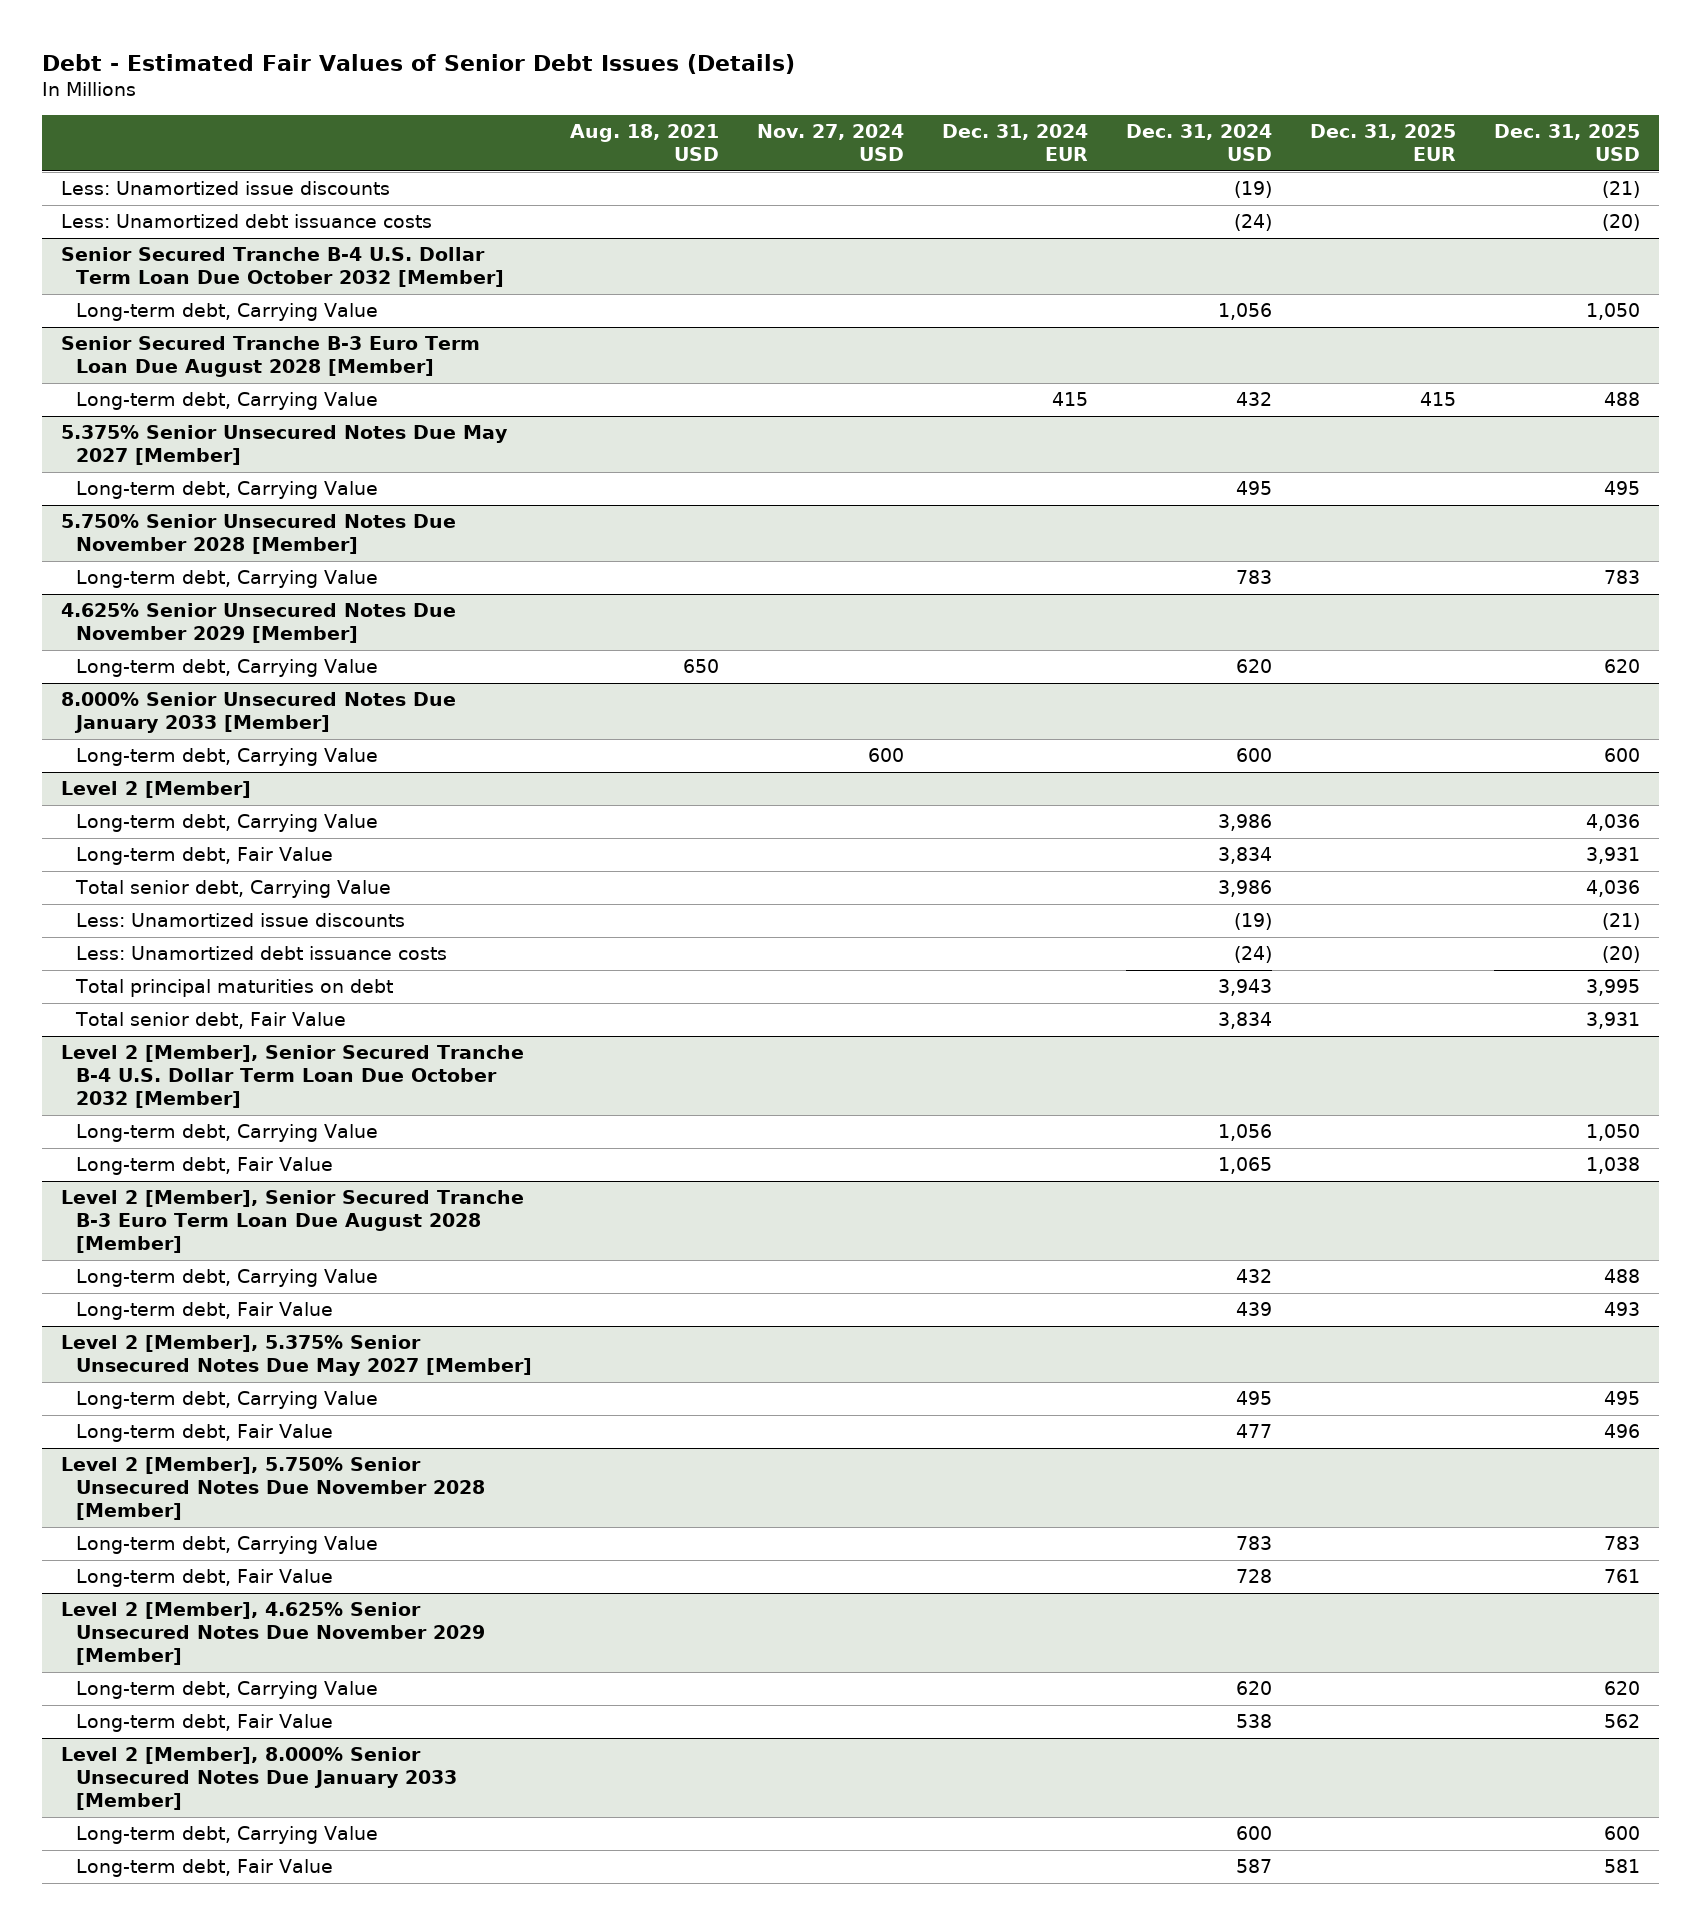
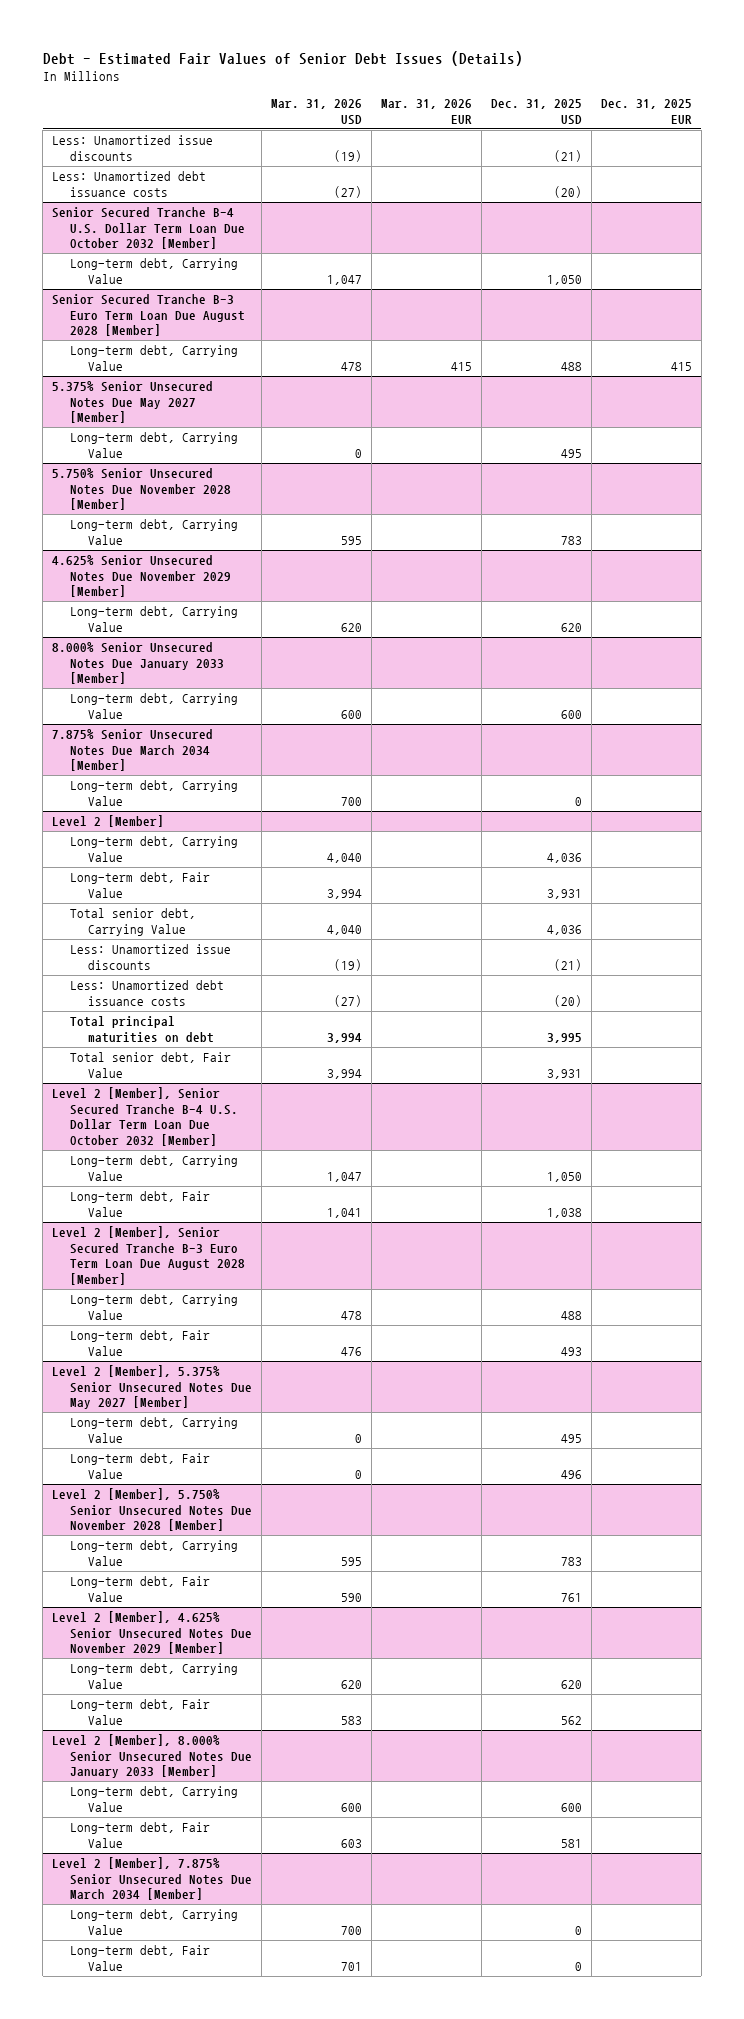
[569,124,719,161] Aug. 18, 2021 USD -> none
[756,124,904,161] Nov. 27, 2024 USD -> none
[941,124,1088,161] Dec. 31, 2024 EUR -> none
[1125,124,1272,161] Dec. 31, 2024 USD -> none
none -> [270,99,362,125] Mar. 31, 2026 USD
none -> [380,99,472,124] Mar. 31, 2026 EUR
none -> [52,729,214,772] 7.875% Senior Unsecured Notes Due March 2034 [Member]
none -> [69,780,238,806] Long-term debt, Carrying Value
none -> [52,1857,252,1901] Level 2 [Member], 7.875% Senior Unsecured Notes Due March 2034 [Member]
none -> [69,1909,238,1935] Long-term debt, Carrying Value
none -> [69,1945,210,1971] Long-term debt, Fair Value

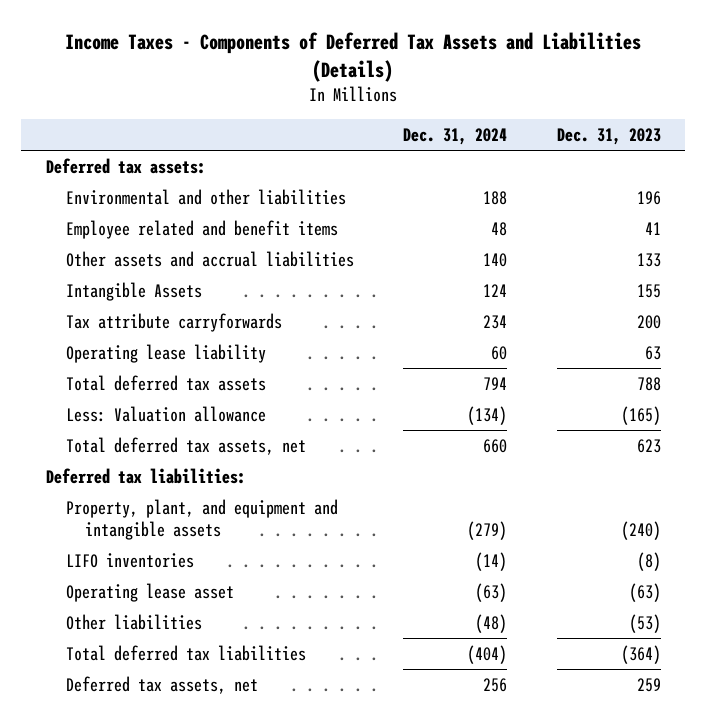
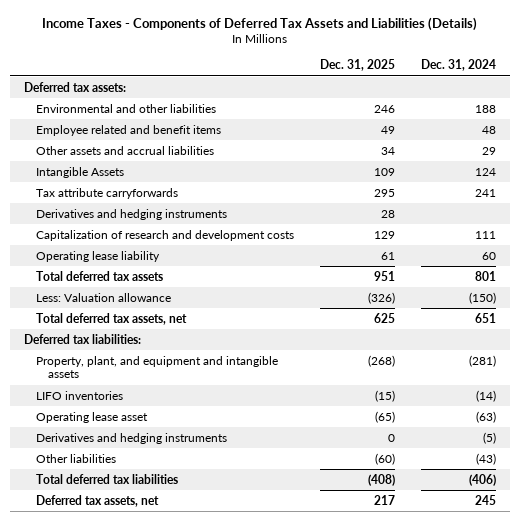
[556,127,661,145] Dec. 31, 2023 -> none
none -> [320,59,396,72] Dec. 31, 2025
[483,252,508,267] 140 -> [482,146,497,155] 29
[483,314,508,329] 234 -> [475,188,497,197] 241
none -> [35,208,227,220] Derivatives and hedging instruments
none -> [35,229,294,241] Capitalization of research and development costs
[483,376,508,390] 794 -> [475,270,497,281] 801
[467,405,508,425] (134) -> [469,291,497,304] (150)
[483,438,508,453] 660 -> [475,312,497,323] 651
[467,520,508,540] (279) -> [469,354,497,367] (281)
none -> [35,432,227,444] Derivatives and hedging instruments
[475,613,508,633] (48) -> [476,452,497,465] (43)
[467,644,508,664] (404) -> [469,473,497,486] (406)
[483,677,508,692] 256 -> [475,494,497,505] 245

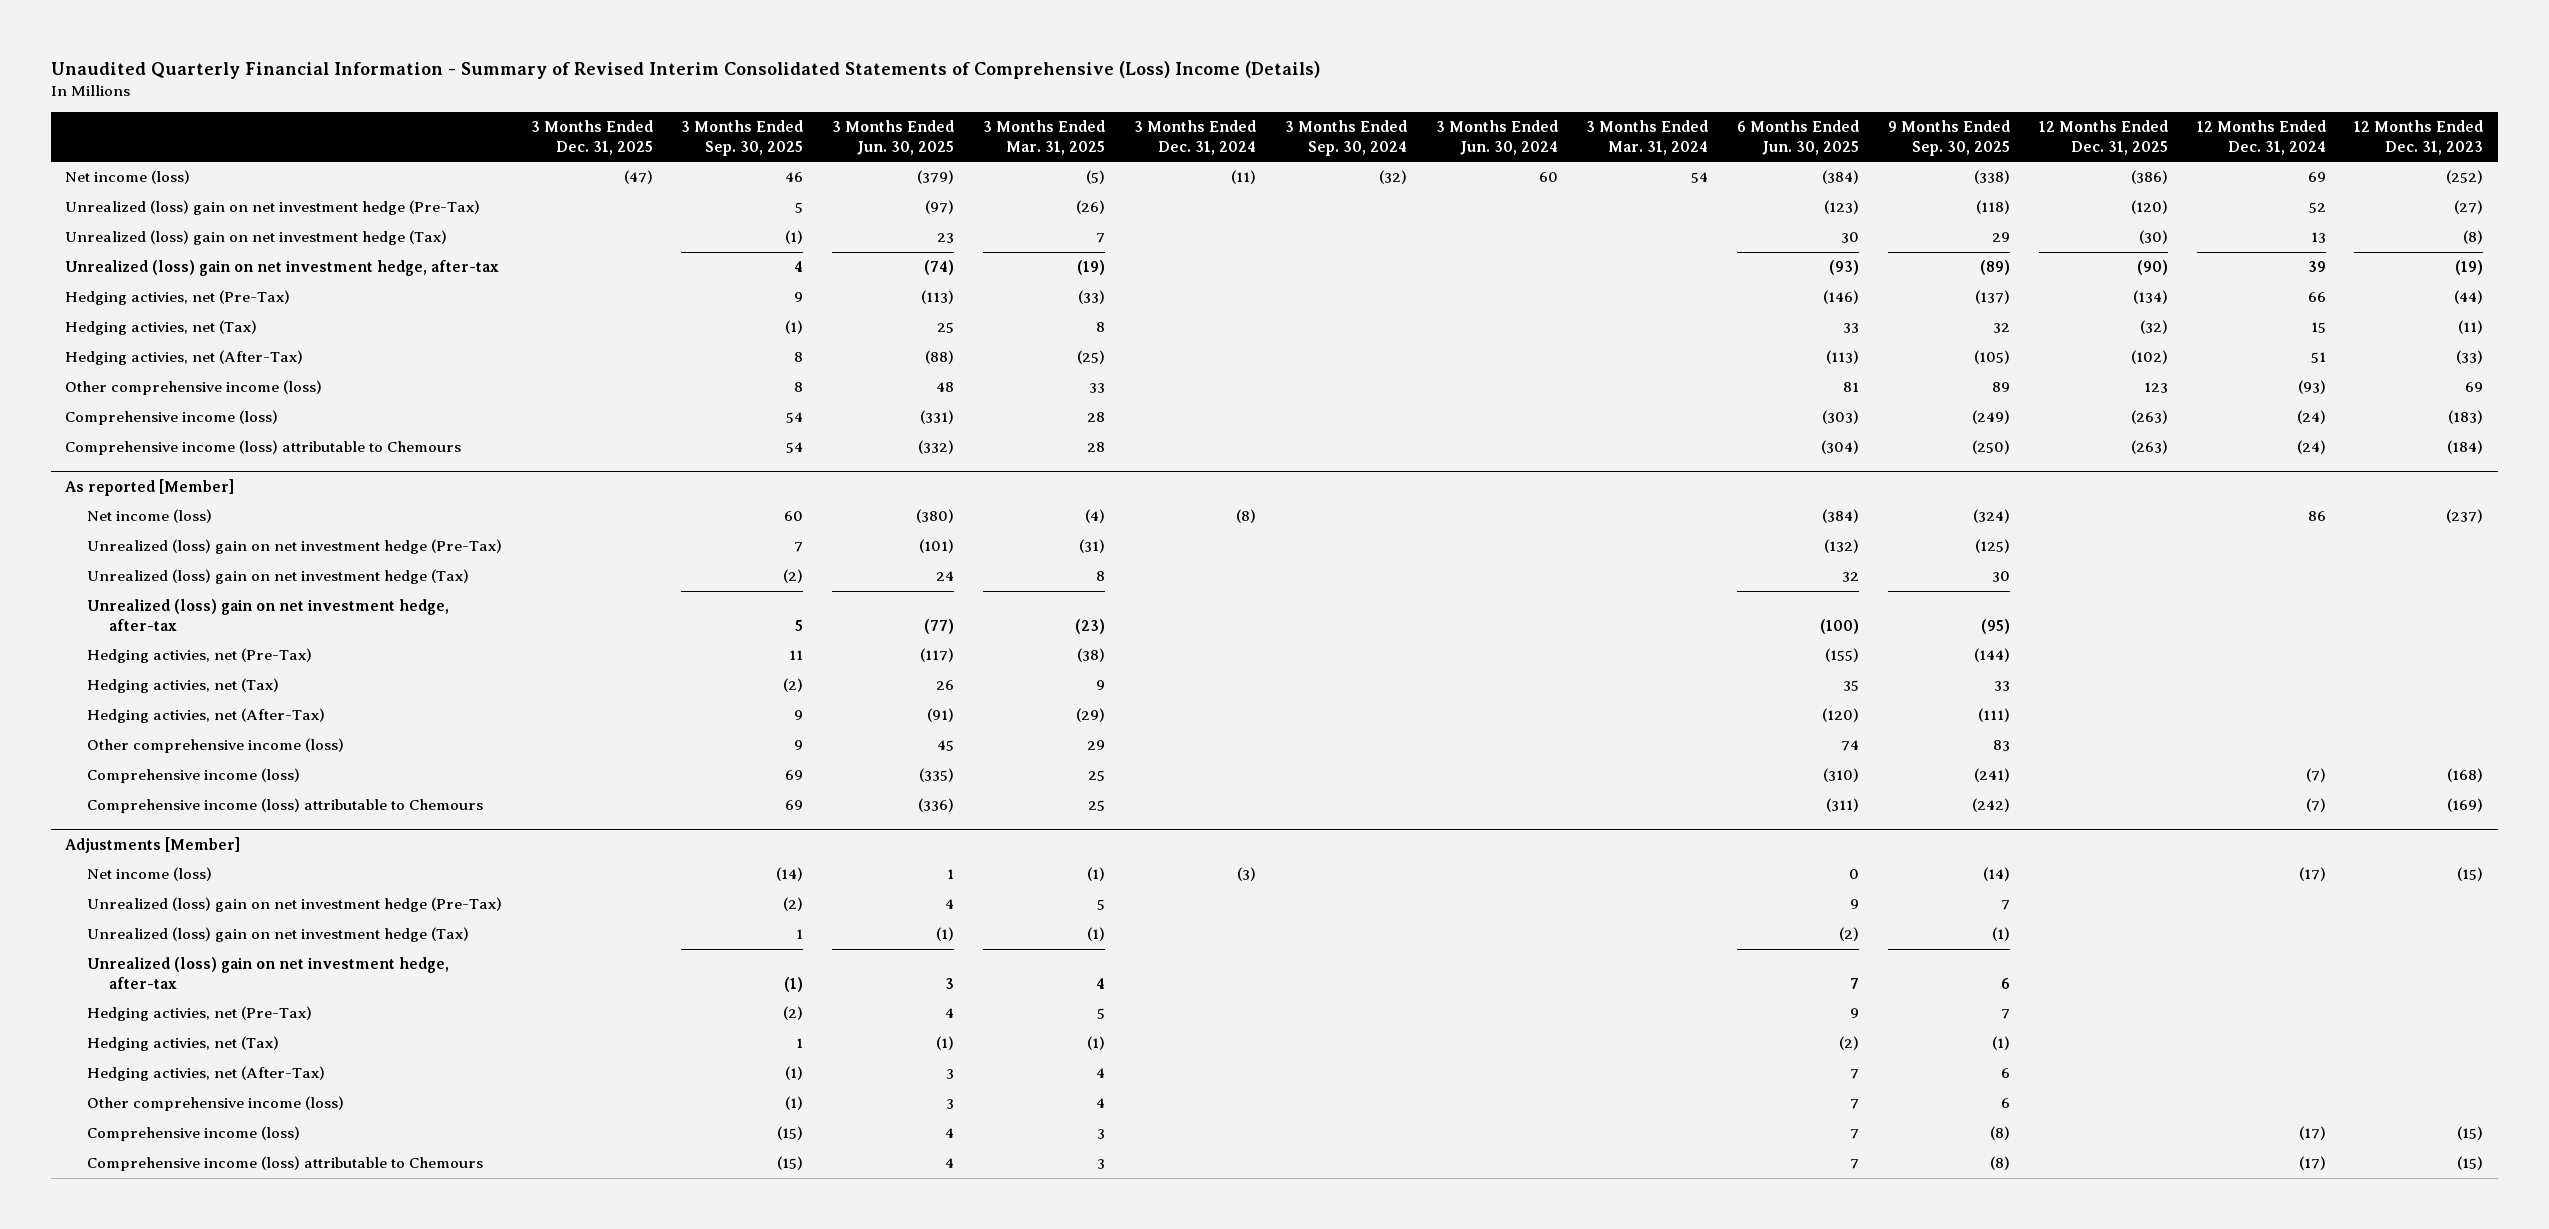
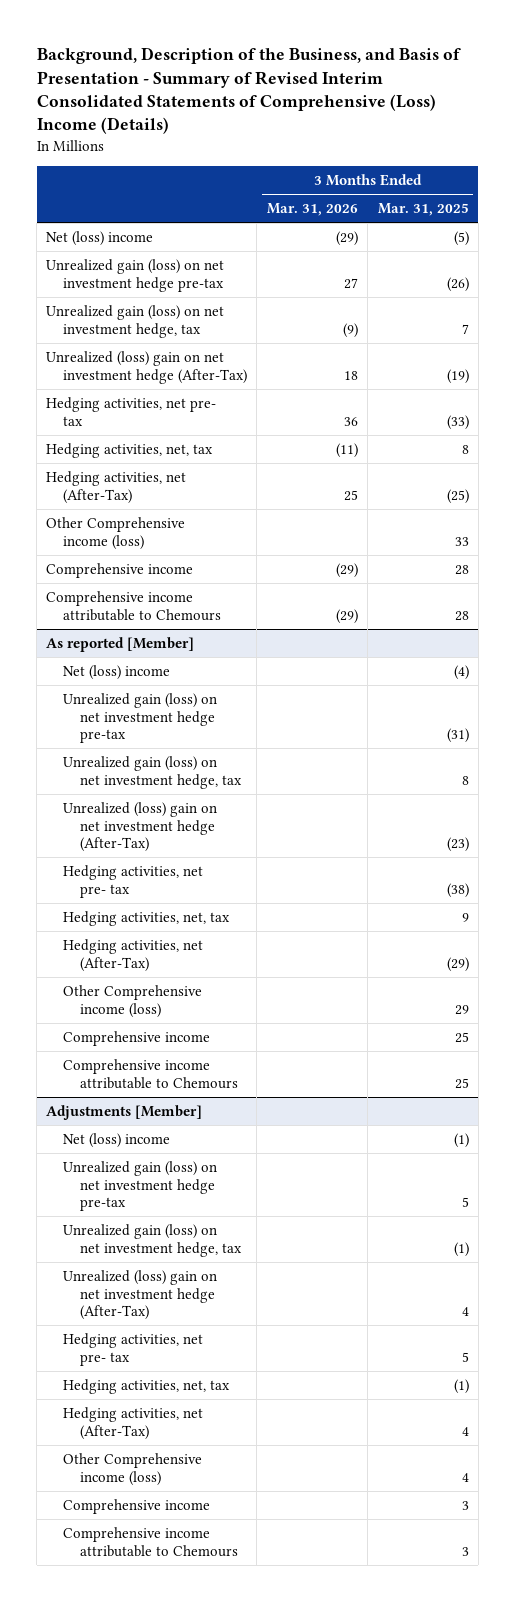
[50,61,1320,80] Unaudited Quarterly Financial Information - Summary of Revised Interim Consolidated Statements of Comprehensive (Loss) Income (Details) -> [36,47,461,135] Background, Description of the Business, and Basis of Presentation - Summary of Revised Interim Consolidated Statements of Comprehensive (Loss) Income (Details)
[530,120,653,155] 3 Months Ended Dec. 31, 2025 -> none
[681,120,804,156] 3 Months Ended Sep. 30, 2025 -> none
[832,120,955,155] 3 Months Ended Jun. 30, 2025 -> none
[1133,120,1256,155] 3 Months Ended Dec. 31, 2024 -> none
[1284,120,1407,156] 3 Months Ended Sep. 30, 2024 -> none
[1435,120,1558,155] 3 Months Ended Jun. 30, 2024 -> none
[1586,120,1709,155] 3 Months Ended Mar. 31, 2024 -> none
[1737,120,1860,155] 6 Months Ended Jun. 30, 2025 -> none
[1887,120,2010,156] 9 Months Ended Sep. 30, 2025 -> none
[2038,120,2168,155] 12 Months Ended Dec. 31, 2025 -> none
[2196,120,2326,155] 12 Months Ended Dec. 31, 2024 -> none
[2354,120,2484,155] 12 Months Ended Dec. 31, 2023 -> none
none -> [266,203,358,217] Mar. 31, 2026
[65,170,191,185] Net income (loss) -> [46,230,154,246] Net (loss) income
[65,200,481,216] Unrealized (loss) gain on net investment hedge (Pre-Tax) -> [46,258,225,292] Unrealized gain (loss) on net investment hedge pre-tax
[65,230,448,246] Unrealized (loss) gain on net investment hedge (Tax) -> [46,304,225,338] Unrealized gain (loss) on net investment hedge, tax
[65,260,500,277] Unrealized (loss) gain on net investment hedge, after-tax -> [46,350,248,384] Unrealized (loss) gain on net investment hedge (After-Tax)
[65,290,291,306] Hedging activies, net (Pre-Tax) -> [46,396,217,426] Hedging activities, net pre- tax
[65,320,258,336] Hedging activies, net (Tax) -> [46,442,214,458] Hedging activities, net, tax
[65,350,304,366] Hedging activies, net (After-Tax) -> [46,470,187,504] Hedging activities, net (After-Tax)
[65,380,323,396] Other comprehensive income (loss) -> [46,516,186,550] Other Comprehensive income (loss)
[65,410,279,426] Comprehensive income (loss) -> [46,562,194,578] Comprehensive income
[65,440,462,456] Comprehensive income (loss) attributable to Chemours -> [46,590,222,621] Comprehensive income attributable to Chemours
[86,509,212,524] Net income (loss) -> [63,664,171,680] Net (loss) income
[86,539,502,555] Unrealized (loss) gain on net investment hedge (Pre-Tax) -> [63,692,218,744] Unrealized gain (loss) on net investment hedge pre-tax
[86,569,469,585] Unrealized (loss) gain on net investment hedge (Tax) -> [63,755,242,789] Unrealized gain (loss) on net investment hedge, tax
[86,599,449,631] Unrealized (loss) gain on net investment hedge, after-tax -> [63,801,218,853] Unrealized (loss) gain on net investment hedge (After-Tax)
[86,648,312,664] Hedging activies, net (Pre-Tax) -> [63,864,204,898] Hedging activities, net pre- tax
[86,678,279,694] Hedging activies, net (Tax) -> [63,910,231,926] Hedging activities, net, tax
[86,708,325,724] Hedging activies, net (After-Tax) -> [63,938,204,972] Hedging activities, net (After-Tax)
[86,738,344,754] Other comprehensive income (loss) -> [63,984,203,1018] Other Comprehensive income (loss)
[86,768,300,784] Comprehensive income (loss) -> [63,1030,211,1046] Comprehensive income
[86,798,483,814] Comprehensive income (loss) attributable to Chemours -> [63,1058,238,1089] Comprehensive income attributable to Chemours
[86,867,212,882] Net income (loss) -> [63,1132,171,1148] Net (loss) income
[86,897,502,913] Unrealized (loss) gain on net investment hedge (Pre-Tax) -> [63,1160,218,1212] Unrealized gain (loss) on net investment hedge pre-tax
[86,927,469,943] Unrealized (loss) gain on net investment hedge (Tax) -> [63,1223,242,1257] Unrealized gain (loss) on net investment hedge, tax
[86,957,449,989] Unrealized (loss) gain on net investment hedge, after-tax -> [63,1269,218,1321] Unrealized (loss) gain on net investment hedge (After-Tax)
[86,1006,312,1022] Hedging activies, net (Pre-Tax) -> [63,1332,204,1366] Hedging activities, net pre- tax
[86,1036,279,1052] Hedging activies, net (Tax) -> [63,1378,231,1394] Hedging activities, net, tax
[86,1066,325,1082] Hedging activies, net (After-Tax) -> [63,1406,204,1440] Hedging activities, net (After-Tax)
[86,1096,344,1112] Other comprehensive income (loss) -> [63,1452,203,1486] Other Comprehensive income (loss)
[86,1126,300,1142] Comprehensive income (loss) -> [63,1498,211,1514] Comprehensive income
[86,1156,483,1172] Comprehensive income (loss) attributable to Chemours -> [63,1526,238,1557] Comprehensive income attributable to Chemours

